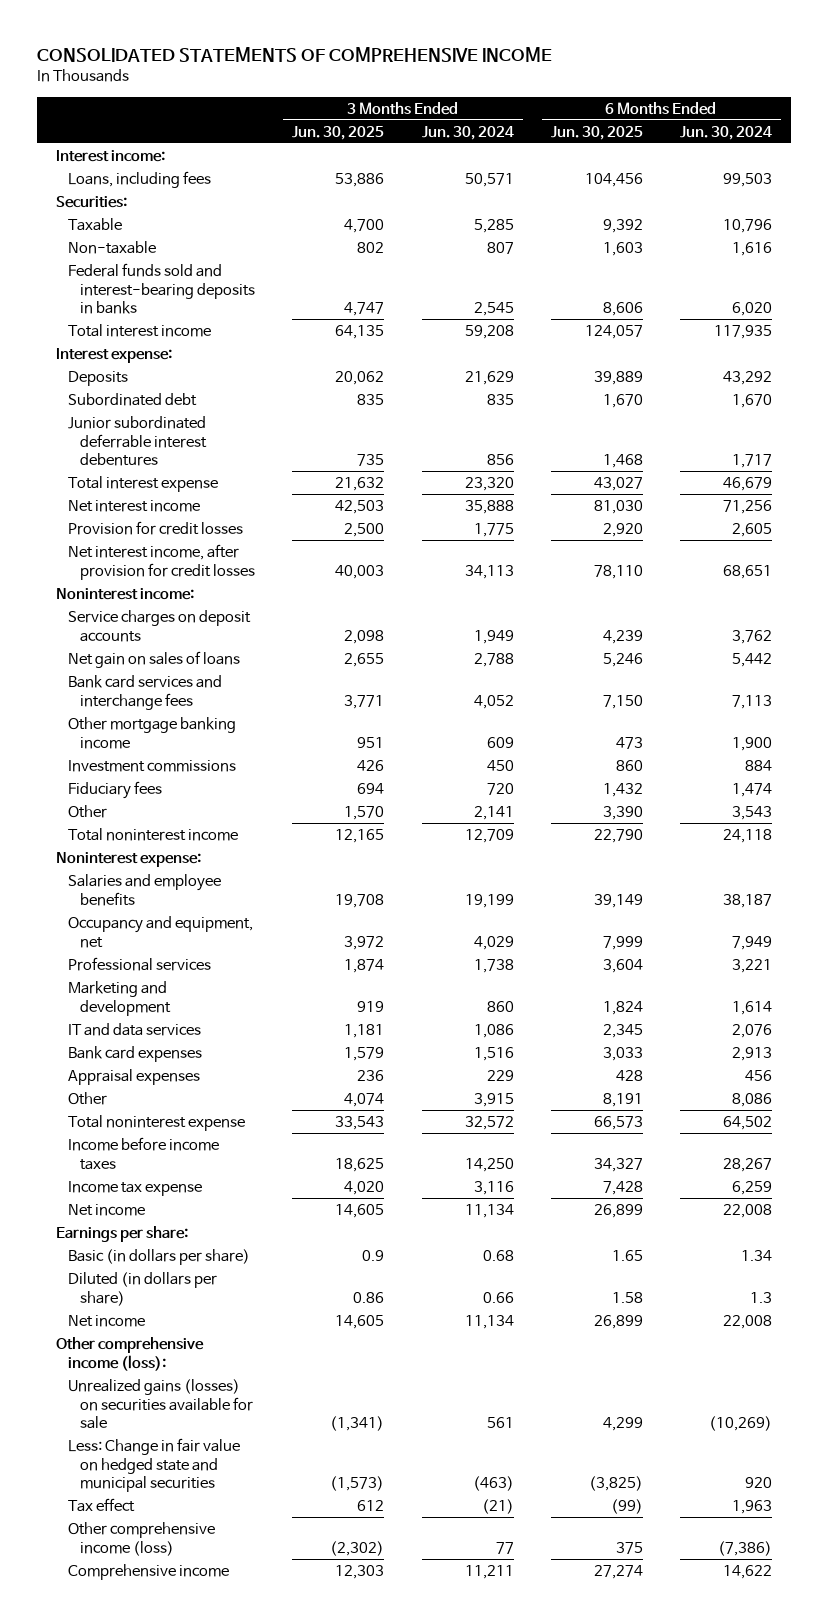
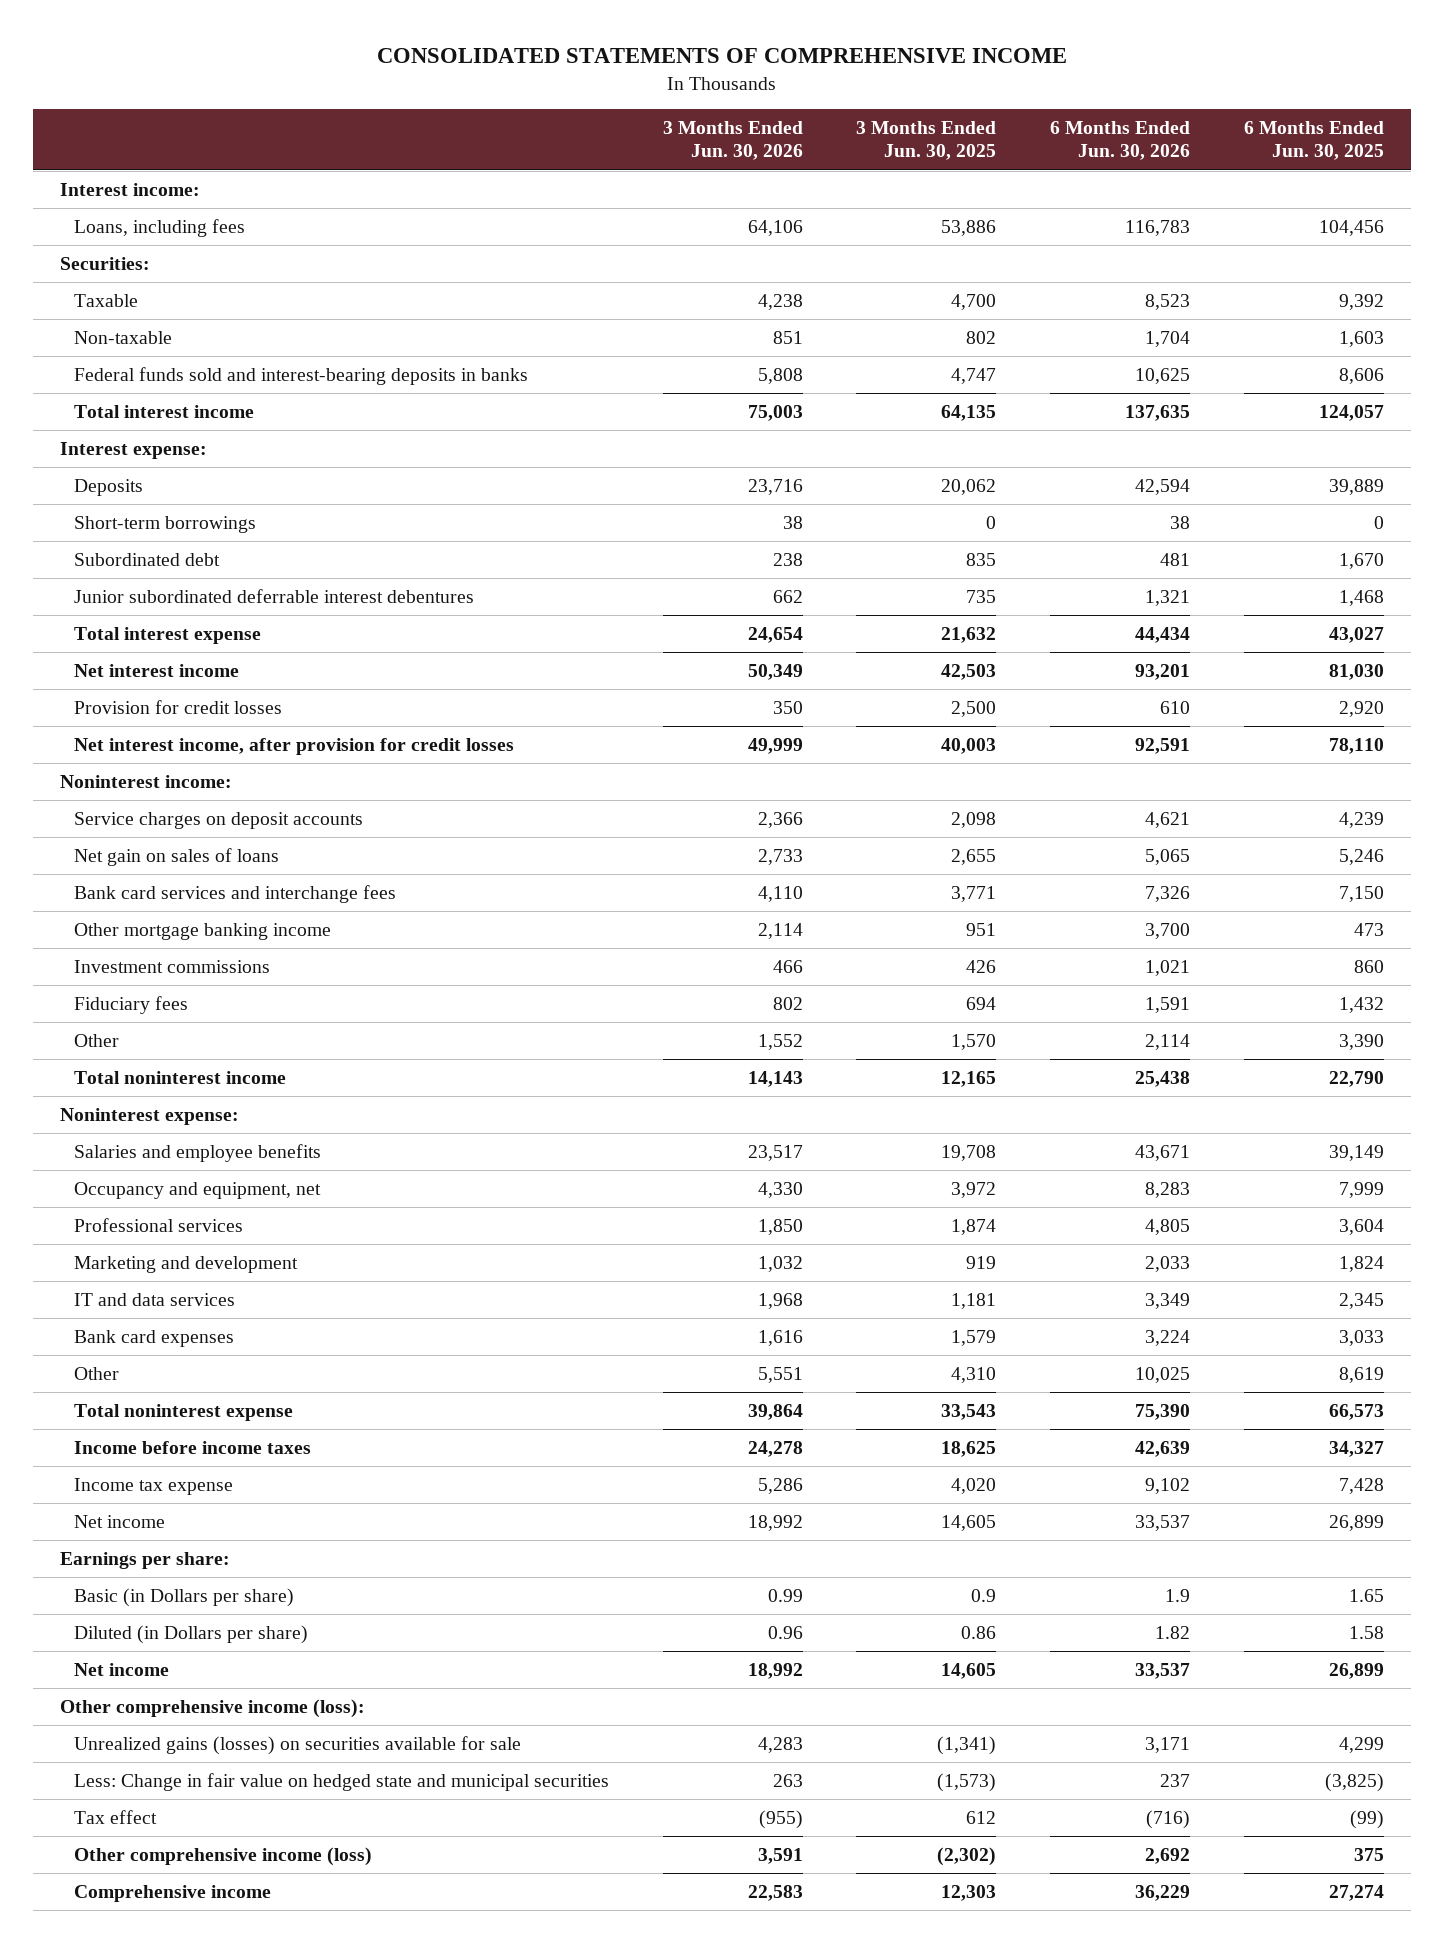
[421,125,514,140] Jun. 30, 2024 -> none
[680,125,773,140] Jun. 30, 2024 -> none
none -> [662,120,803,161] 3 Months Ended Jun. 30, 2026
none -> [1050,120,1191,161] 6 Months Ended Jun. 30, 2026
none -> [73,515,256,533] Short-term borrowings
[67,1068,200,1085] Appraisal expenses -> none
[344,1092,385,1107] 4,074 -> [951,1366,997,1383] 4,310
[602,1092,643,1107] 8,191 -> [1339,1366,1385,1383] 8,619
[67,1248,250,1265] Basic (in dollars per share) -> [73,1587,294,1607] Basic (in Dollars per share)
[67,1271,217,1306] Diluted (in dollars per share) -> [73,1624,308,1644] Diluted (in Dollars per share)

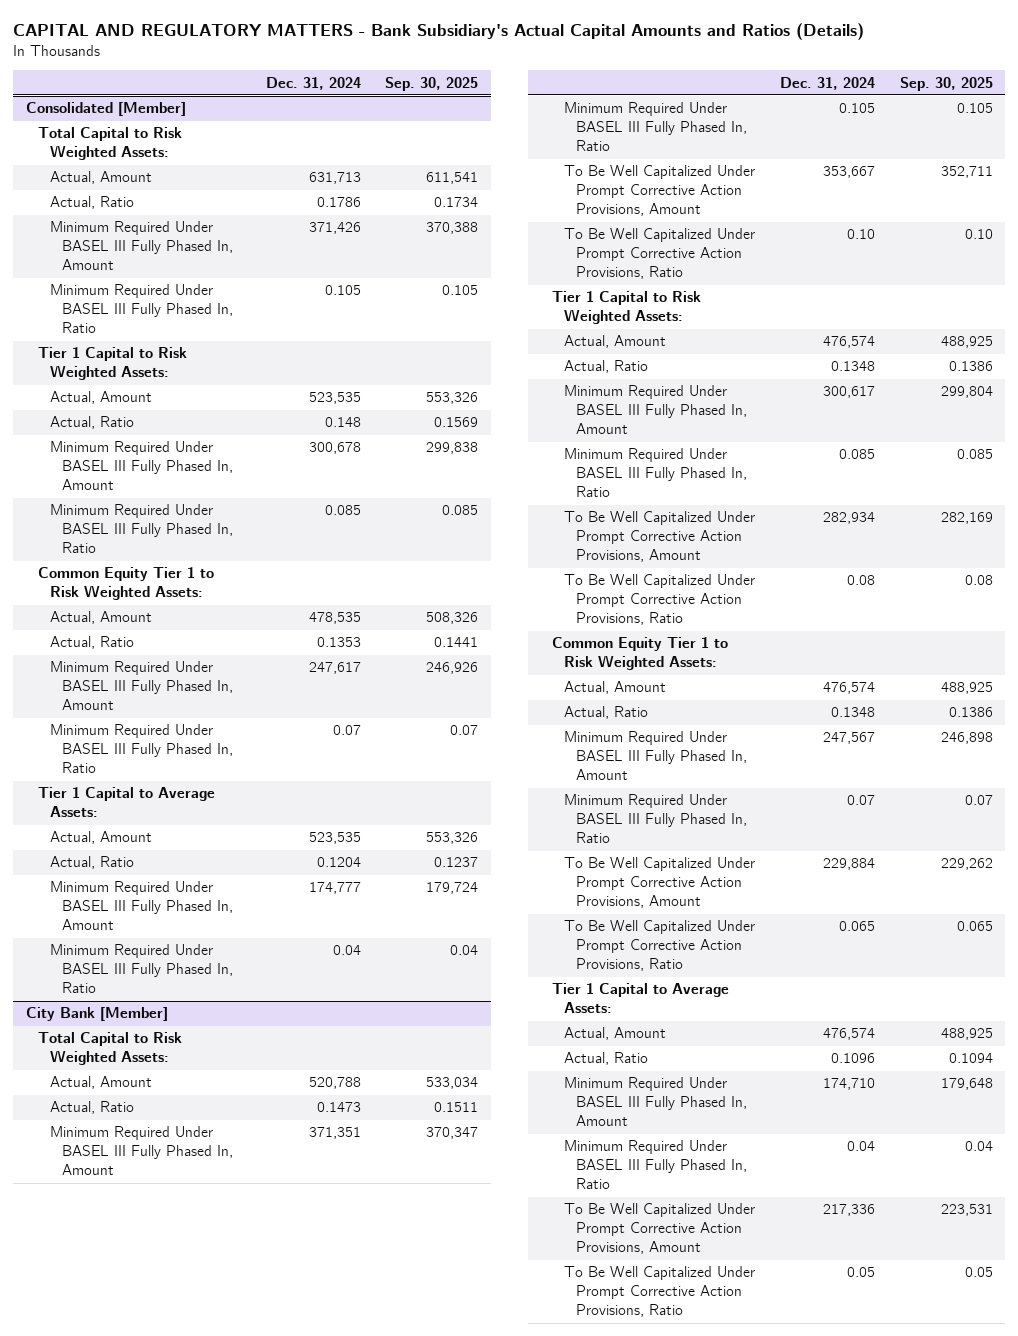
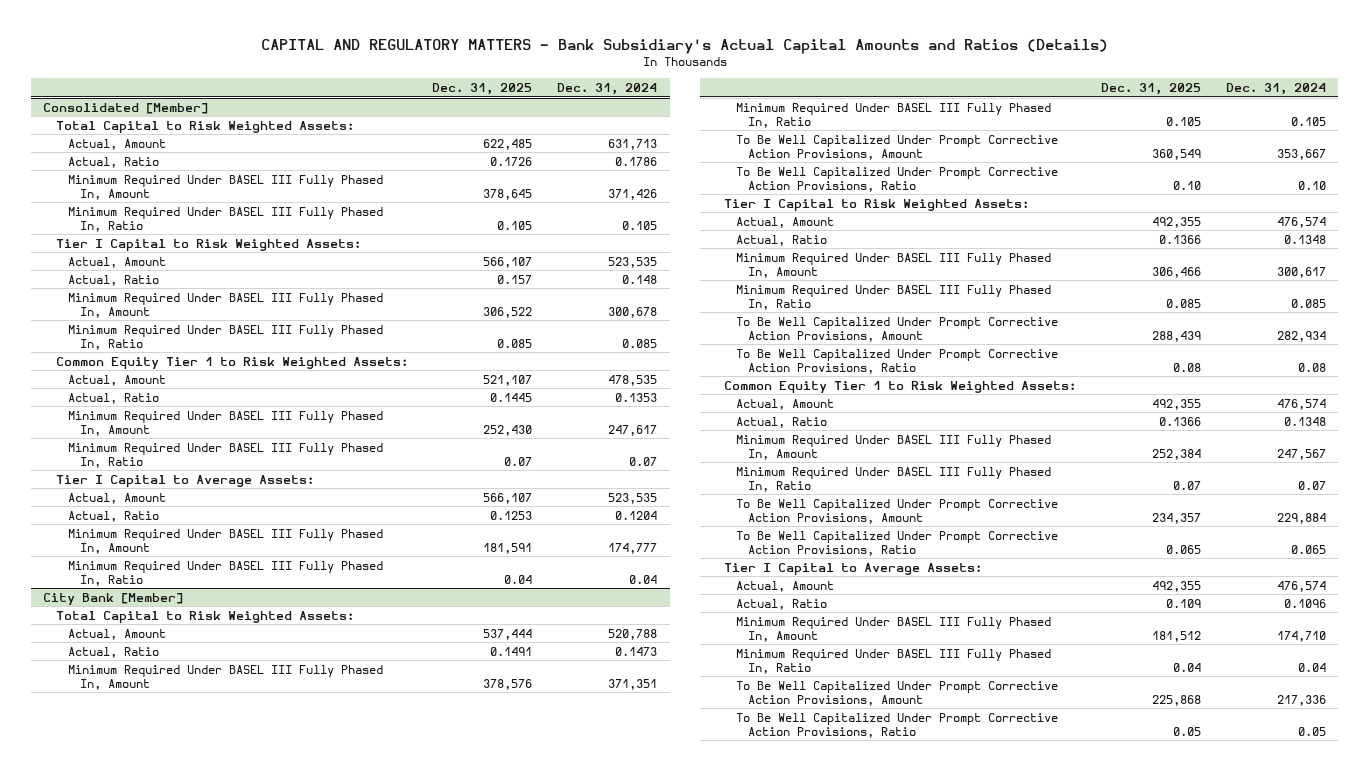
[385,76,479,91] Sep. 30, 2025 -> none
none -> [432,83,533,96] Dec. 31, 2025
[37,347,187,381] Tier 1 Capital to Risk Weighted Assets: -> [55,238,361,251] Tier I Capital to Risk Weighted Assets:
[37,787,215,818] Tier 1 Capital to Average Assets: -> [55,474,314,487] Tier I Capital to Average Assets:
[552,291,702,325] Tier 1 Capital to Risk Weighted Assets: -> [724,198,1030,211] Tier I Capital to Risk Weighted Assets:
[552,983,730,1014] Tier 1 Capital to Average Assets: -> [724,562,983,575] Tier I Capital to Average Assets:

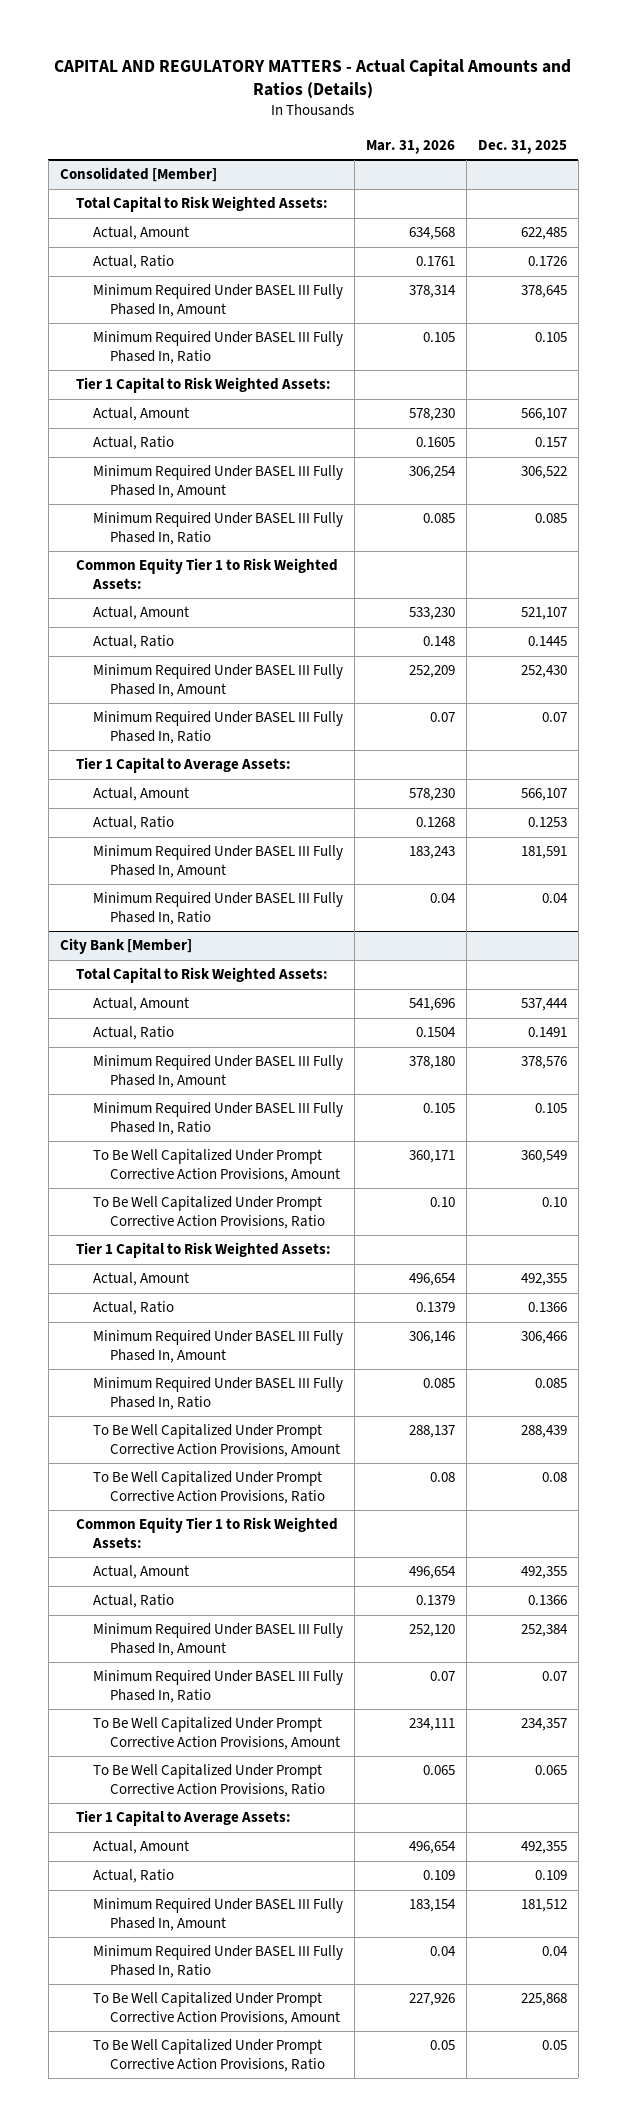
[260,38,1108,54] CAPITAL AND REGULATORY MATTERS - Bank Subsidiary's Actual Capital Amounts and Ratios (Details) -> [54,58,572,99] CAPITAL AND REGULATORY MATTERS - Actual Capital Amounts and Ratios (Details)
[557,83,658,96] Dec. 31, 2024 -> none
none -> [365,139,455,154] Mar. 31, 2026
[55,238,361,251] Tier I Capital to Risk Weighted Assets: -> [76,377,332,394] Tier 1 Capital to Risk Weighted Assets:
[55,474,314,487] Tier I Capital to Average Assets: -> [76,757,292,774] Tier 1 Capital to Average Assets:
[724,198,1030,211] Tier I Capital to Risk Weighted Assets: -> [76,1242,332,1259] Tier 1 Capital to Risk Weighted Assets:
[724,562,983,575] Tier I Capital to Average Assets: -> [76,1810,292,1827] Tier 1 Capital to Average Assets:

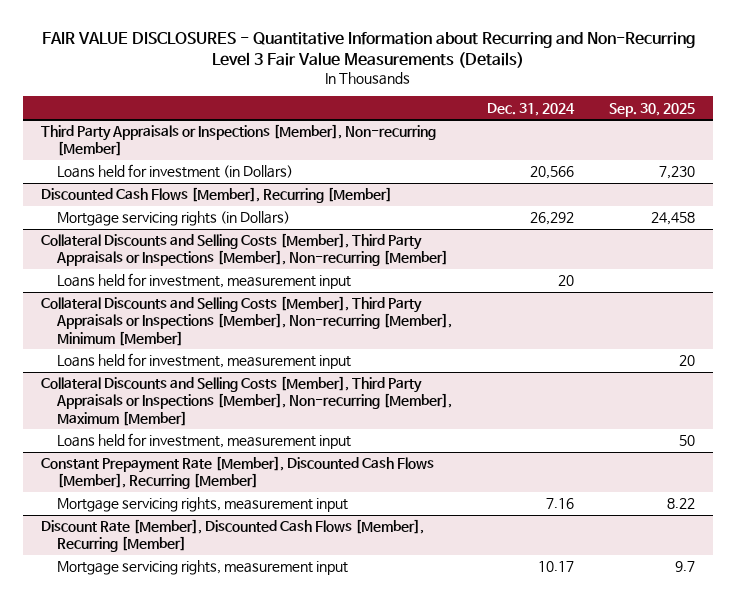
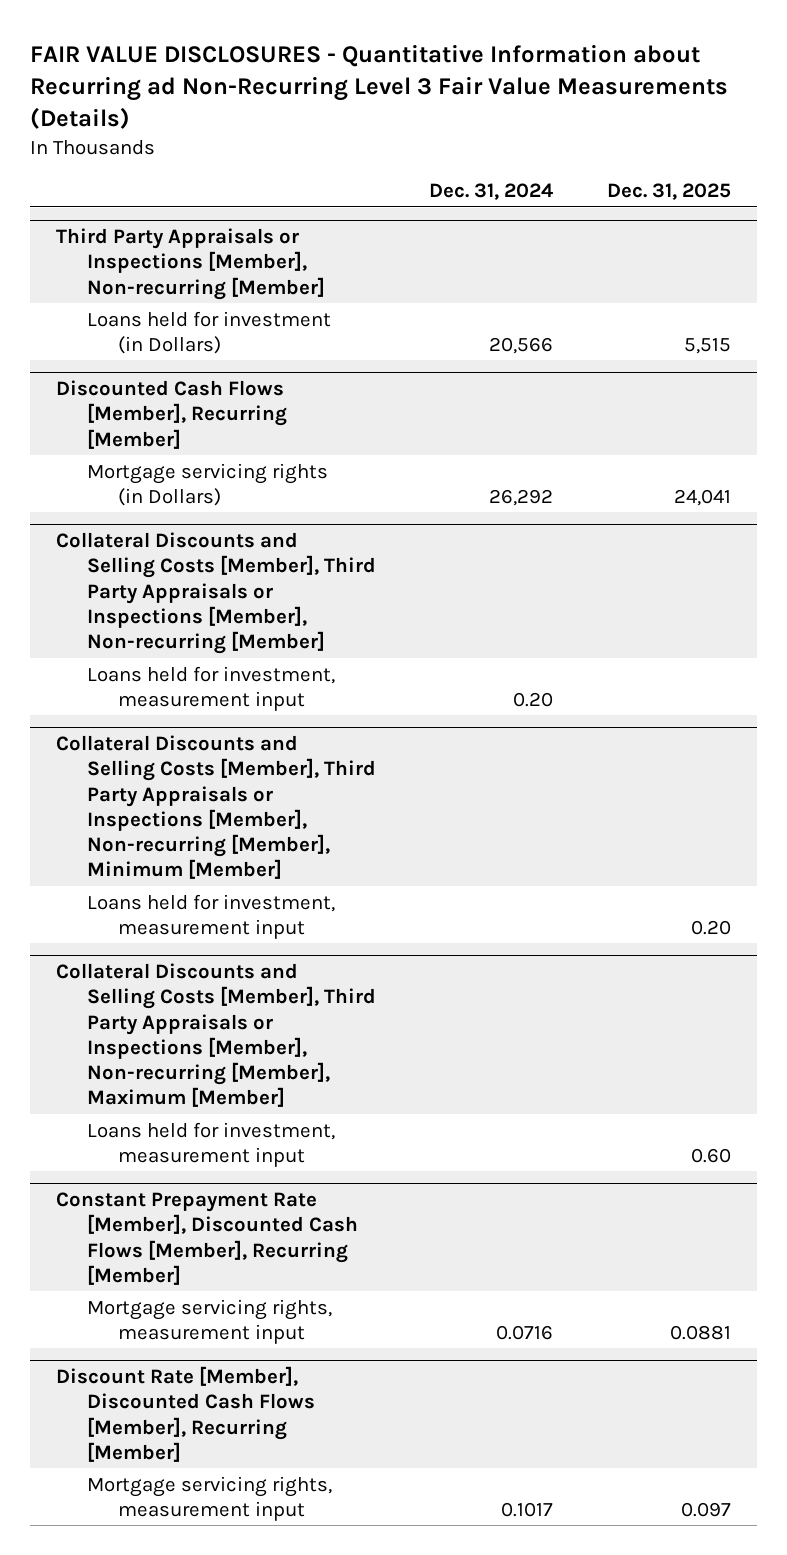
[41,31,695,68] FAIR VALUE DISCLOSURES - Quantitative Information about Recurring and Non-Recurring Level 3 Fair Value Measurements (Details) -> [29,43,728,130] FAIR VALUE DISCLOSURES - Quantitative Information about Recurring ad Non-Recurring Level 3 Fair Value Measurements (Details)
[608,102,695,117] Sep. 30, 2025 -> none
none -> [606,183,731,201] Dec. 31, 2025
[557,275,574,287] 20 -> [513,691,554,707] 0.20
[545,498,574,510] 7.16 -> [496,1324,554,1340] 0.0716
[537,561,574,573] 10.17 -> [501,1501,554,1517] 0.1017

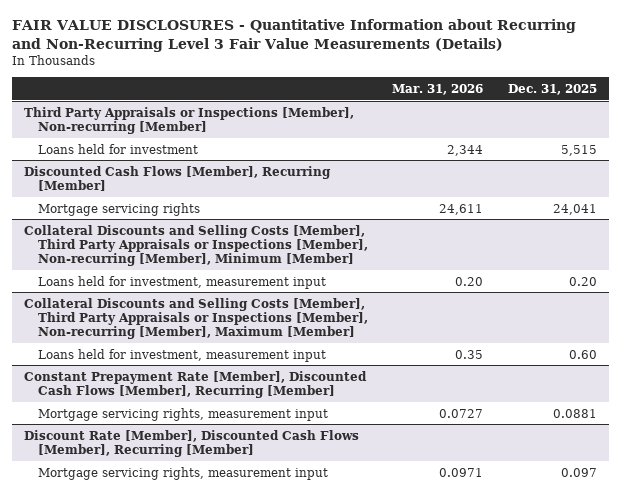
[29,43,728,130] FAIR VALUE DISCLOSURES - Quantitative Information about Recurring ad Non-Recurring Level 3 Fair Value Measurements (Details) -> [11,19,576,52] FAIR VALUE DISCLOSURES - Quantitative Information about Recurring and Non-Recurring Level 3 Fair Value Measurements (Details)
[429,183,554,201] Dec. 31, 2024 -> none
none -> [392,83,484,95] Mar. 31, 2026
[87,310,332,354] Loans held for investment (in Dollars) -> [37,143,198,154] Loans held for investment
[56,532,377,655] Collateral Discounts and Selling Costs [Member], Third Party Appraisals or Inspections [Member], Non-recurring [Member] -> none
[87,665,336,711] Loans held for investment, measurement input -> none
[87,462,329,506] Mortgage servicing rights (in Dollars) -> [37,202,200,216] Mortgage servicing rights

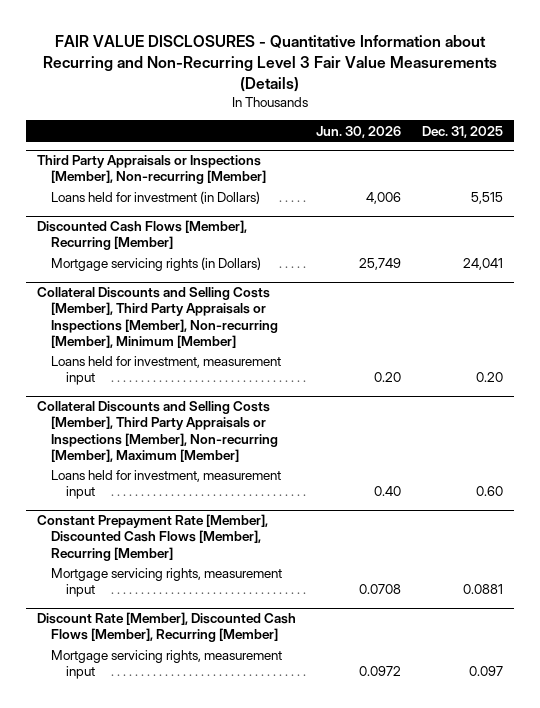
[392,83,484,95] Mar. 31, 2026 -> none
none -> [316,125,402,138] Jun. 30, 2026
[37,143,198,154] Loans held for investment -> [51,191,261,205] Loans held for investment (in Dollars)
[37,202,200,216] Mortgage servicing rights -> [51,257,262,272] Mortgage servicing rights (in Dollars)

